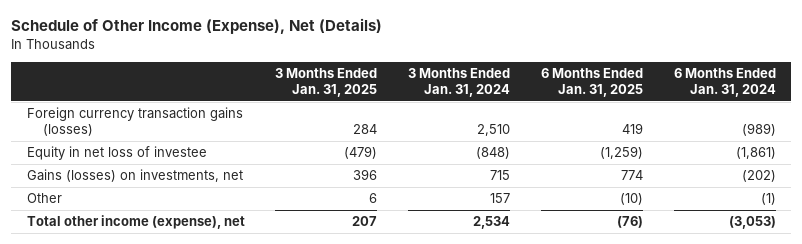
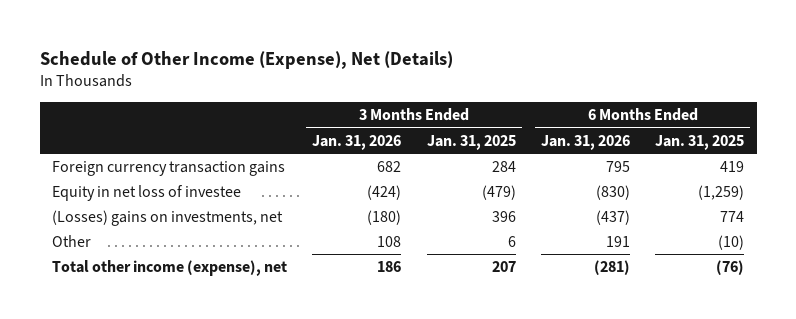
[408,68,511,97] 3 Months Ended Jan. 31, 2024 -> none
[673,68,776,97] 6 Months Ended Jan. 31, 2024 -> none
none -> [312,134,402,150] Jan. 31, 2026
none -> [540,134,630,150] Jan. 31, 2026
[26,107,243,136] Foreign currency transaction gains (losses) -> [52,160,286,176] Foreign currency transaction gains
[26,169,243,183] Gains (losses) on investments, net -> [52,209,284,226] (Losses) gains on investments, net

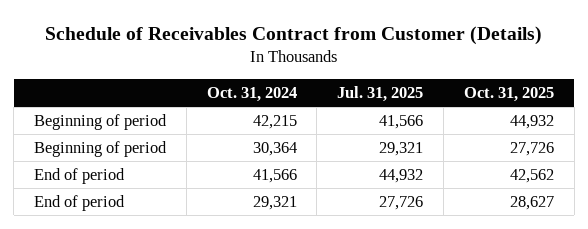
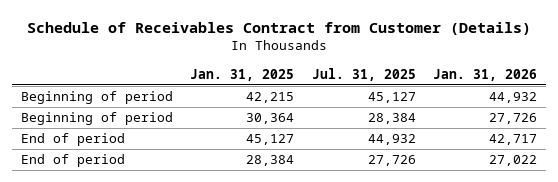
[206,86,297,102] Oct. 31, 2024 -> none
[463,86,554,102] Oct. 31, 2025 -> none
none -> [190,68,295,81] Jan. 31, 2025
none -> [433,68,538,81] Jan. 31, 2026
[379,115,424,130] 41,566 -> [367,92,416,104] 45,127
[379,142,424,157] 29,321 -> [367,113,416,125] 28,384

